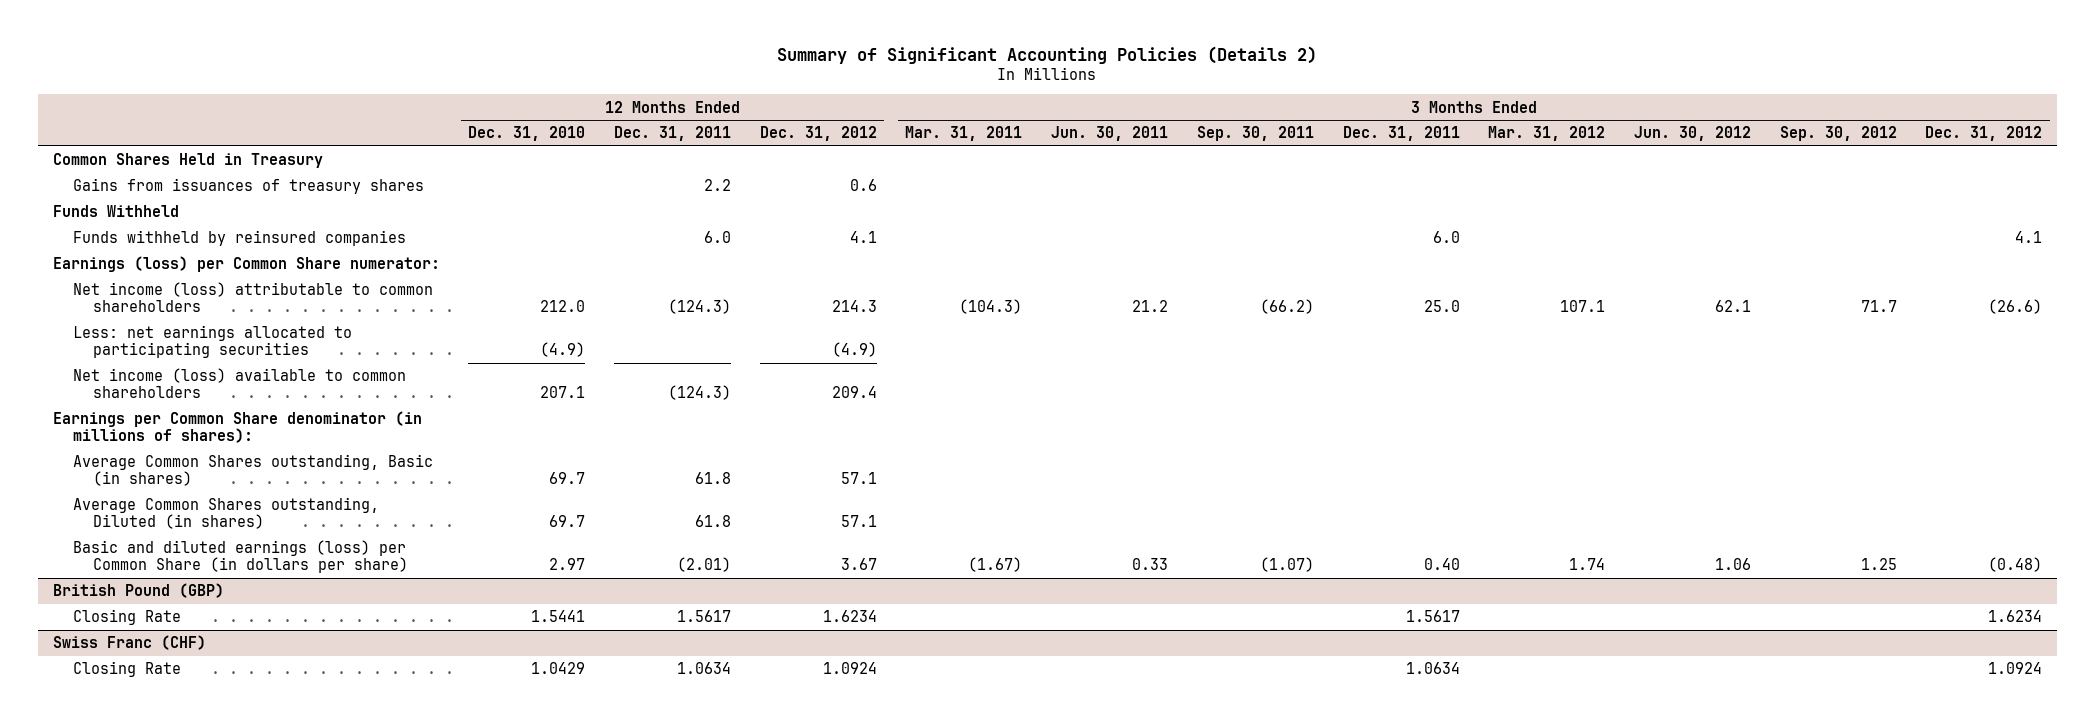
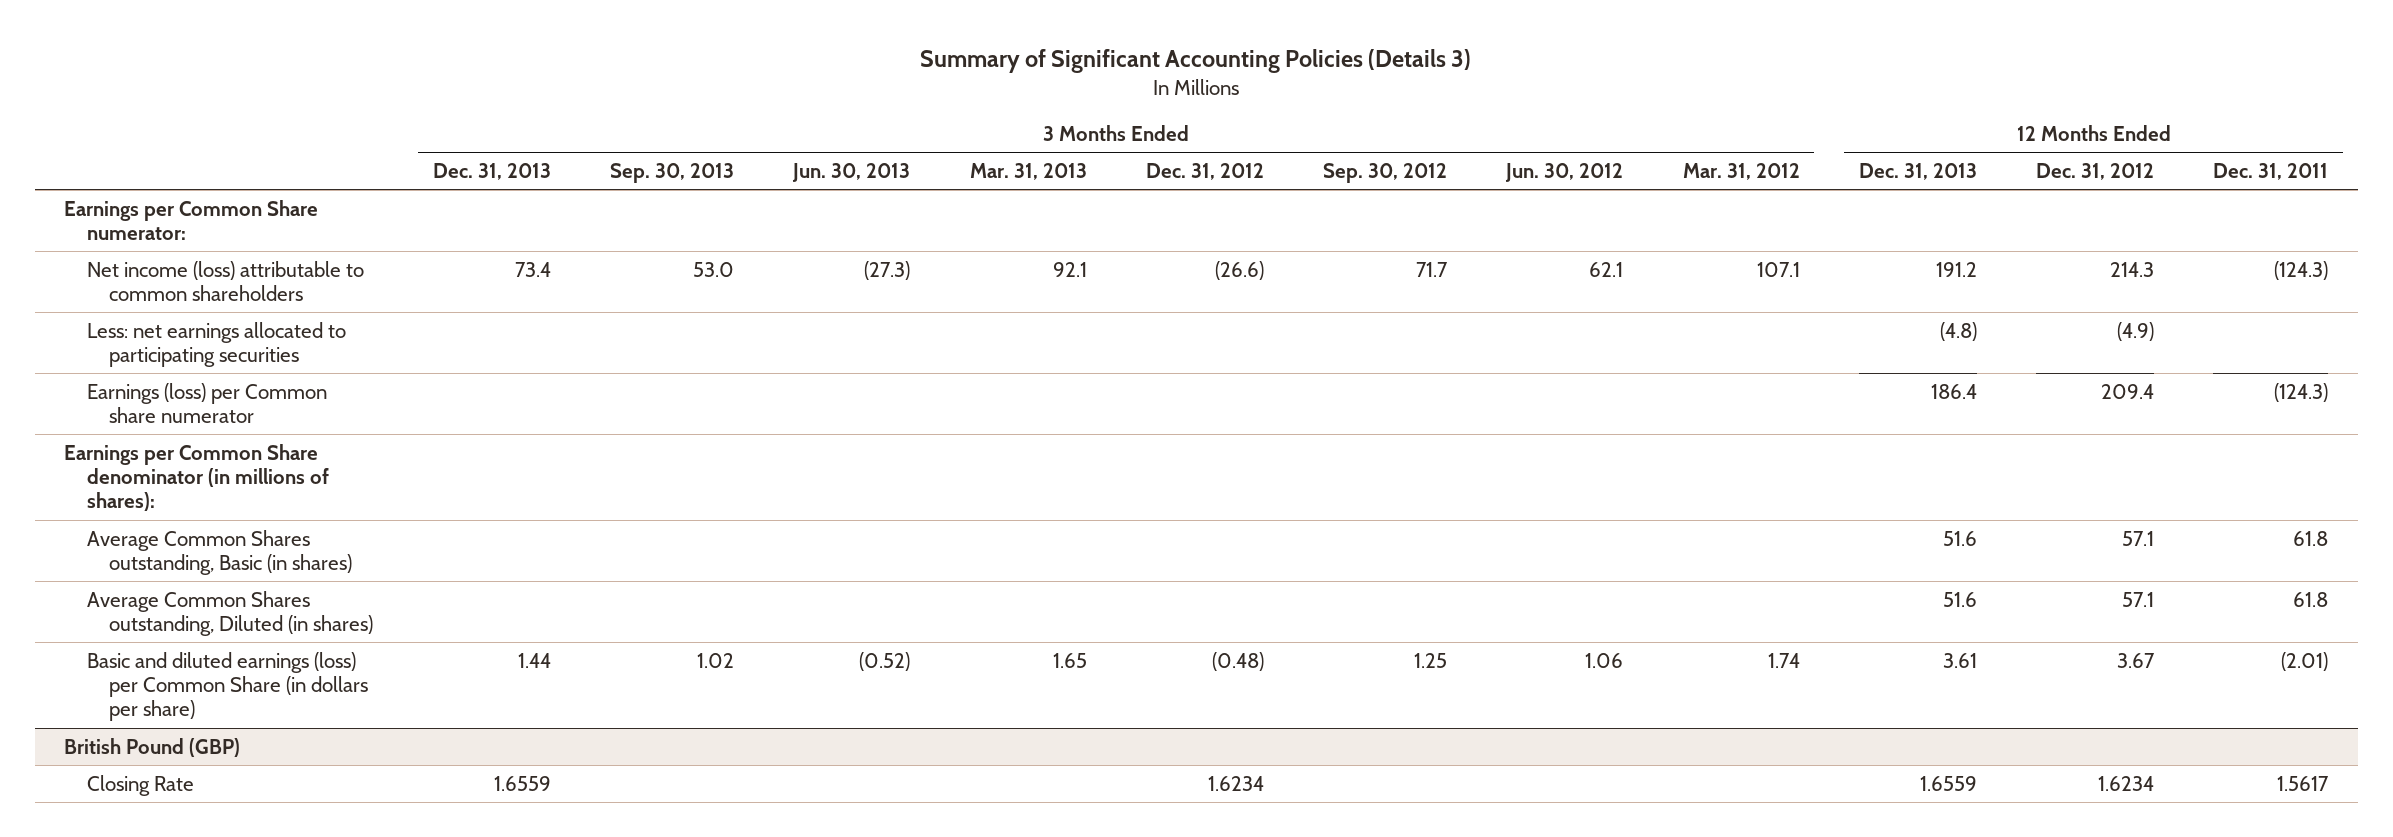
[777,45,1318,64] Summary of Significant Accounting Policies (Details 2) -> [920,48,1472,73] Summary of Significant Accounting Policies (Details 3)
[468,126,586,142] Dec. 31, 2010 -> none
[905,126,1023,142] Mar. 31, 2011 -> none
[1051,126,1169,142] Jun. 30, 2011 -> none
[1196,126,1314,142] Sep. 30, 2011 -> none
[1342,126,1460,142] Dec. 31, 2011 -> none
none -> [432,163,551,181] Dec. 31, 2013
none -> [609,163,734,184] Sep. 30, 2013
none -> [792,163,911,183] Jun. 30, 2013
none -> [969,163,1087,181] Mar. 31, 2013
none -> [1858,163,1977,181] Dec. 31, 2013
[52,153,323,169] Common Shares Held in Treasury -> none
[72,178,424,195] Gains from issuances of treasury shares -> none
[52,205,179,218] Funds Withheld -> none
[72,230,406,247] Funds withheld by reinsured companies -> none
[52,256,440,273] Earnings (loss) per Common Share numerator: -> [64,199,319,241] Earnings per Common Share numerator:
[72,368,406,399] Net income (loss) available to common shareholders -> [86,382,327,424] Earnings (loss) per Common share numerator
[52,635,206,651] Swiss Franc (CHF) -> none
[72,661,181,678] Closing Rate -> none

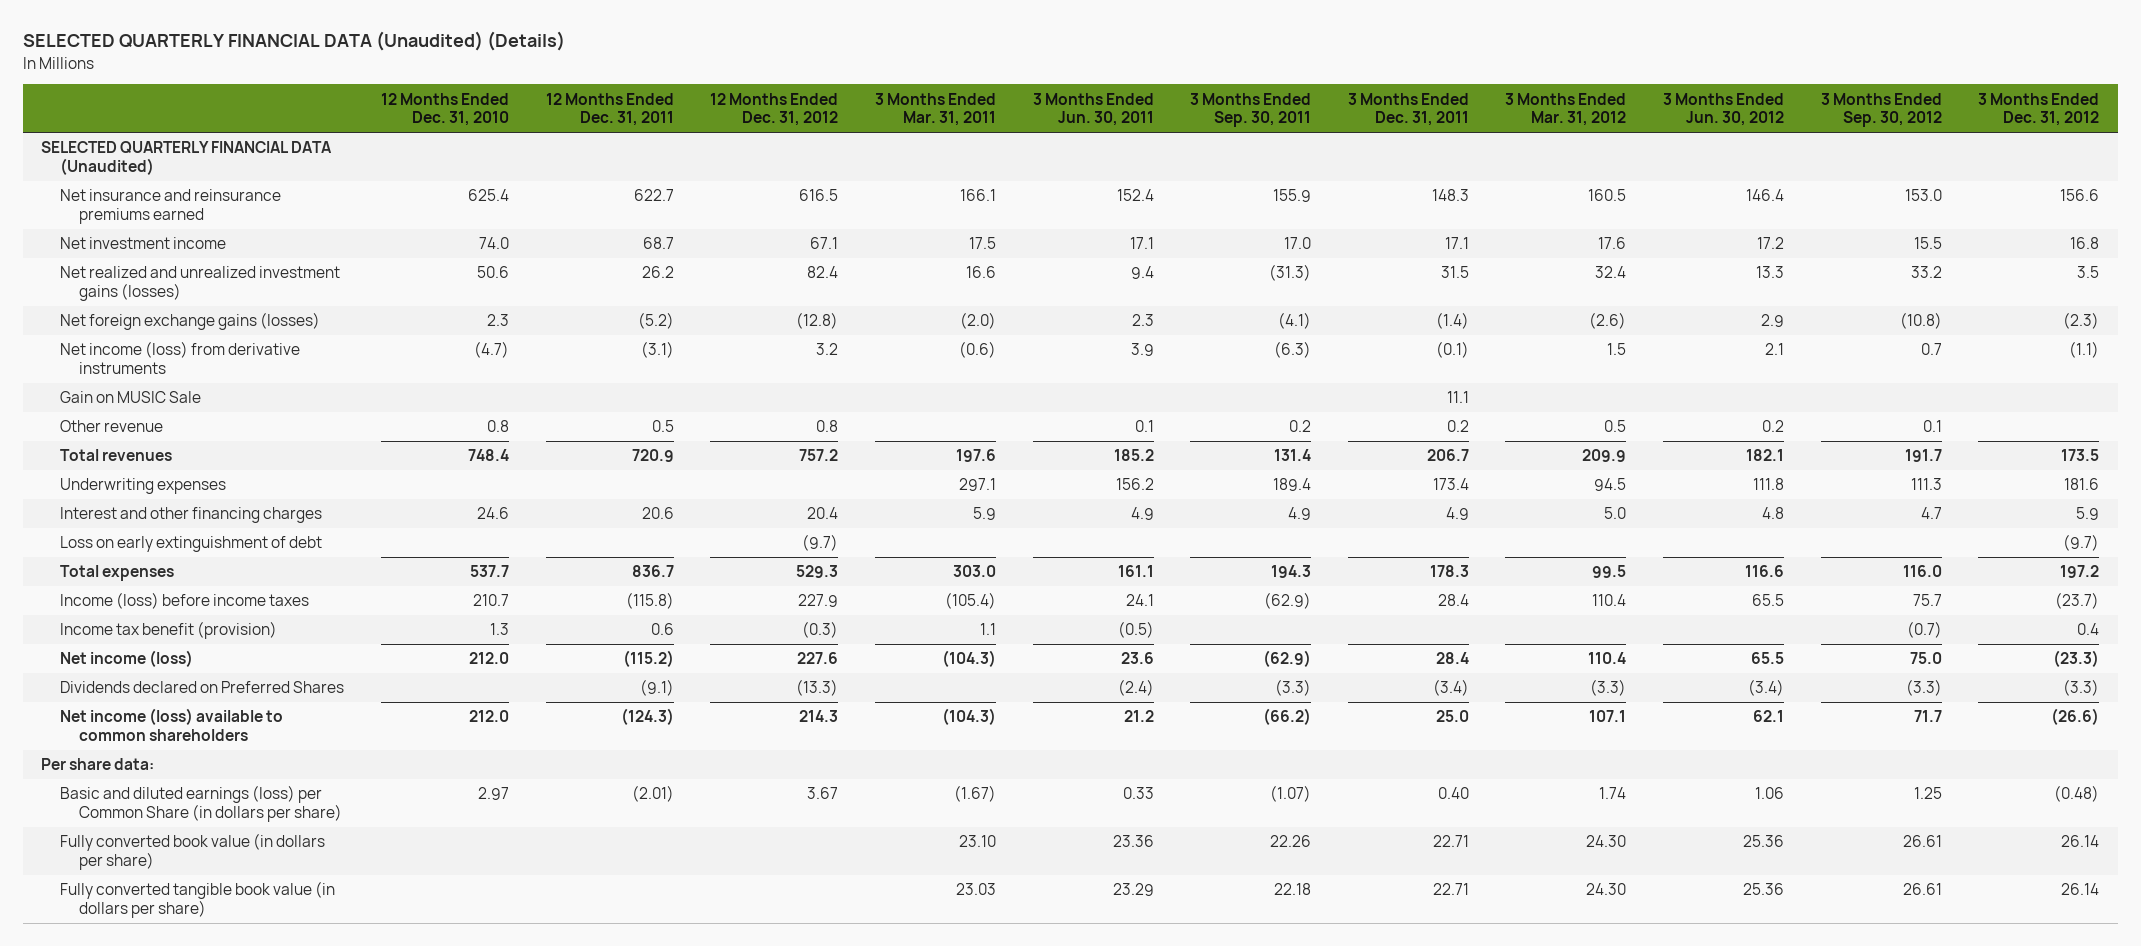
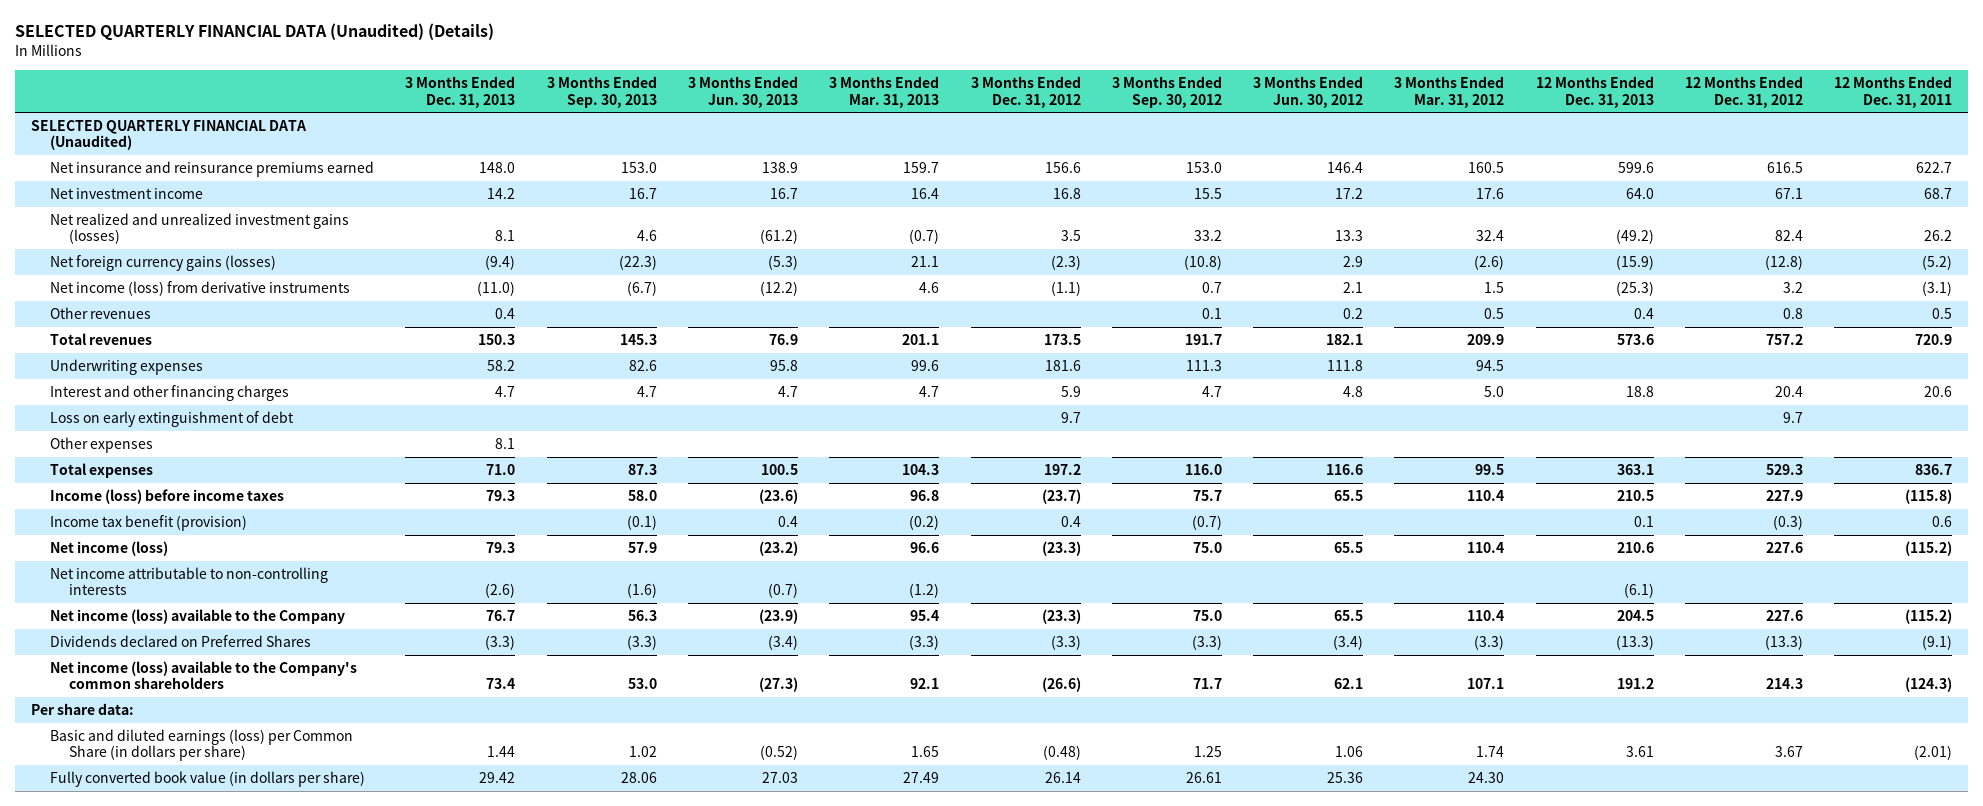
[380,92,509,127] 12 Months Ended Dec. 31, 2010 -> none
[874,92,996,127] 3 Months Ended Mar. 31, 2011 -> none
[1032,92,1154,127] 3 Months Ended Jun. 30, 2011 -> none
[1190,92,1312,128] 3 Months Ended Sep. 30, 2011 -> none
[1347,92,1469,127] 3 Months Ended Dec. 31, 2011 -> none
none -> [405,76,516,108] 3 Months Ended Dec. 31, 2013
none -> [546,76,657,108] 3 Months Ended Sep. 30, 2013
none -> [687,76,798,108] 3 Months Ended Jun. 30, 2013
none -> [829,76,940,108] 3 Months Ended Mar. 31, 2013
none -> [1535,76,1654,108] 12 Months Ended Dec. 31, 2013
[60,312,321,331] Net foreign exchange gains (losses) -> [50,255,277,272] Net foreign currency gains (losses)
[60,391,202,404] Gain on MUSIC Sale -> none
[60,420,164,433] Other revenue -> [50,307,152,320] Other revenues
[802,534,839,552] (9.7) -> [1782,412,1803,424] 9.7
[2063,534,2100,552] (9.7) -> [1060,412,1081,424] 9.7
none -> [50,437,154,454] Other expenses
none -> [50,567,329,596] Net income attributable to non-controlling interests
none -> [50,609,346,625] Net income (loss) available to the Company
[60,708,284,741] Net income (loss) available to common shareholders -> [50,661,358,690] Net income (loss) available to the Company's common shareholders
[60,881,336,918] Fully converted tangible book value (in dollars per share) -> none

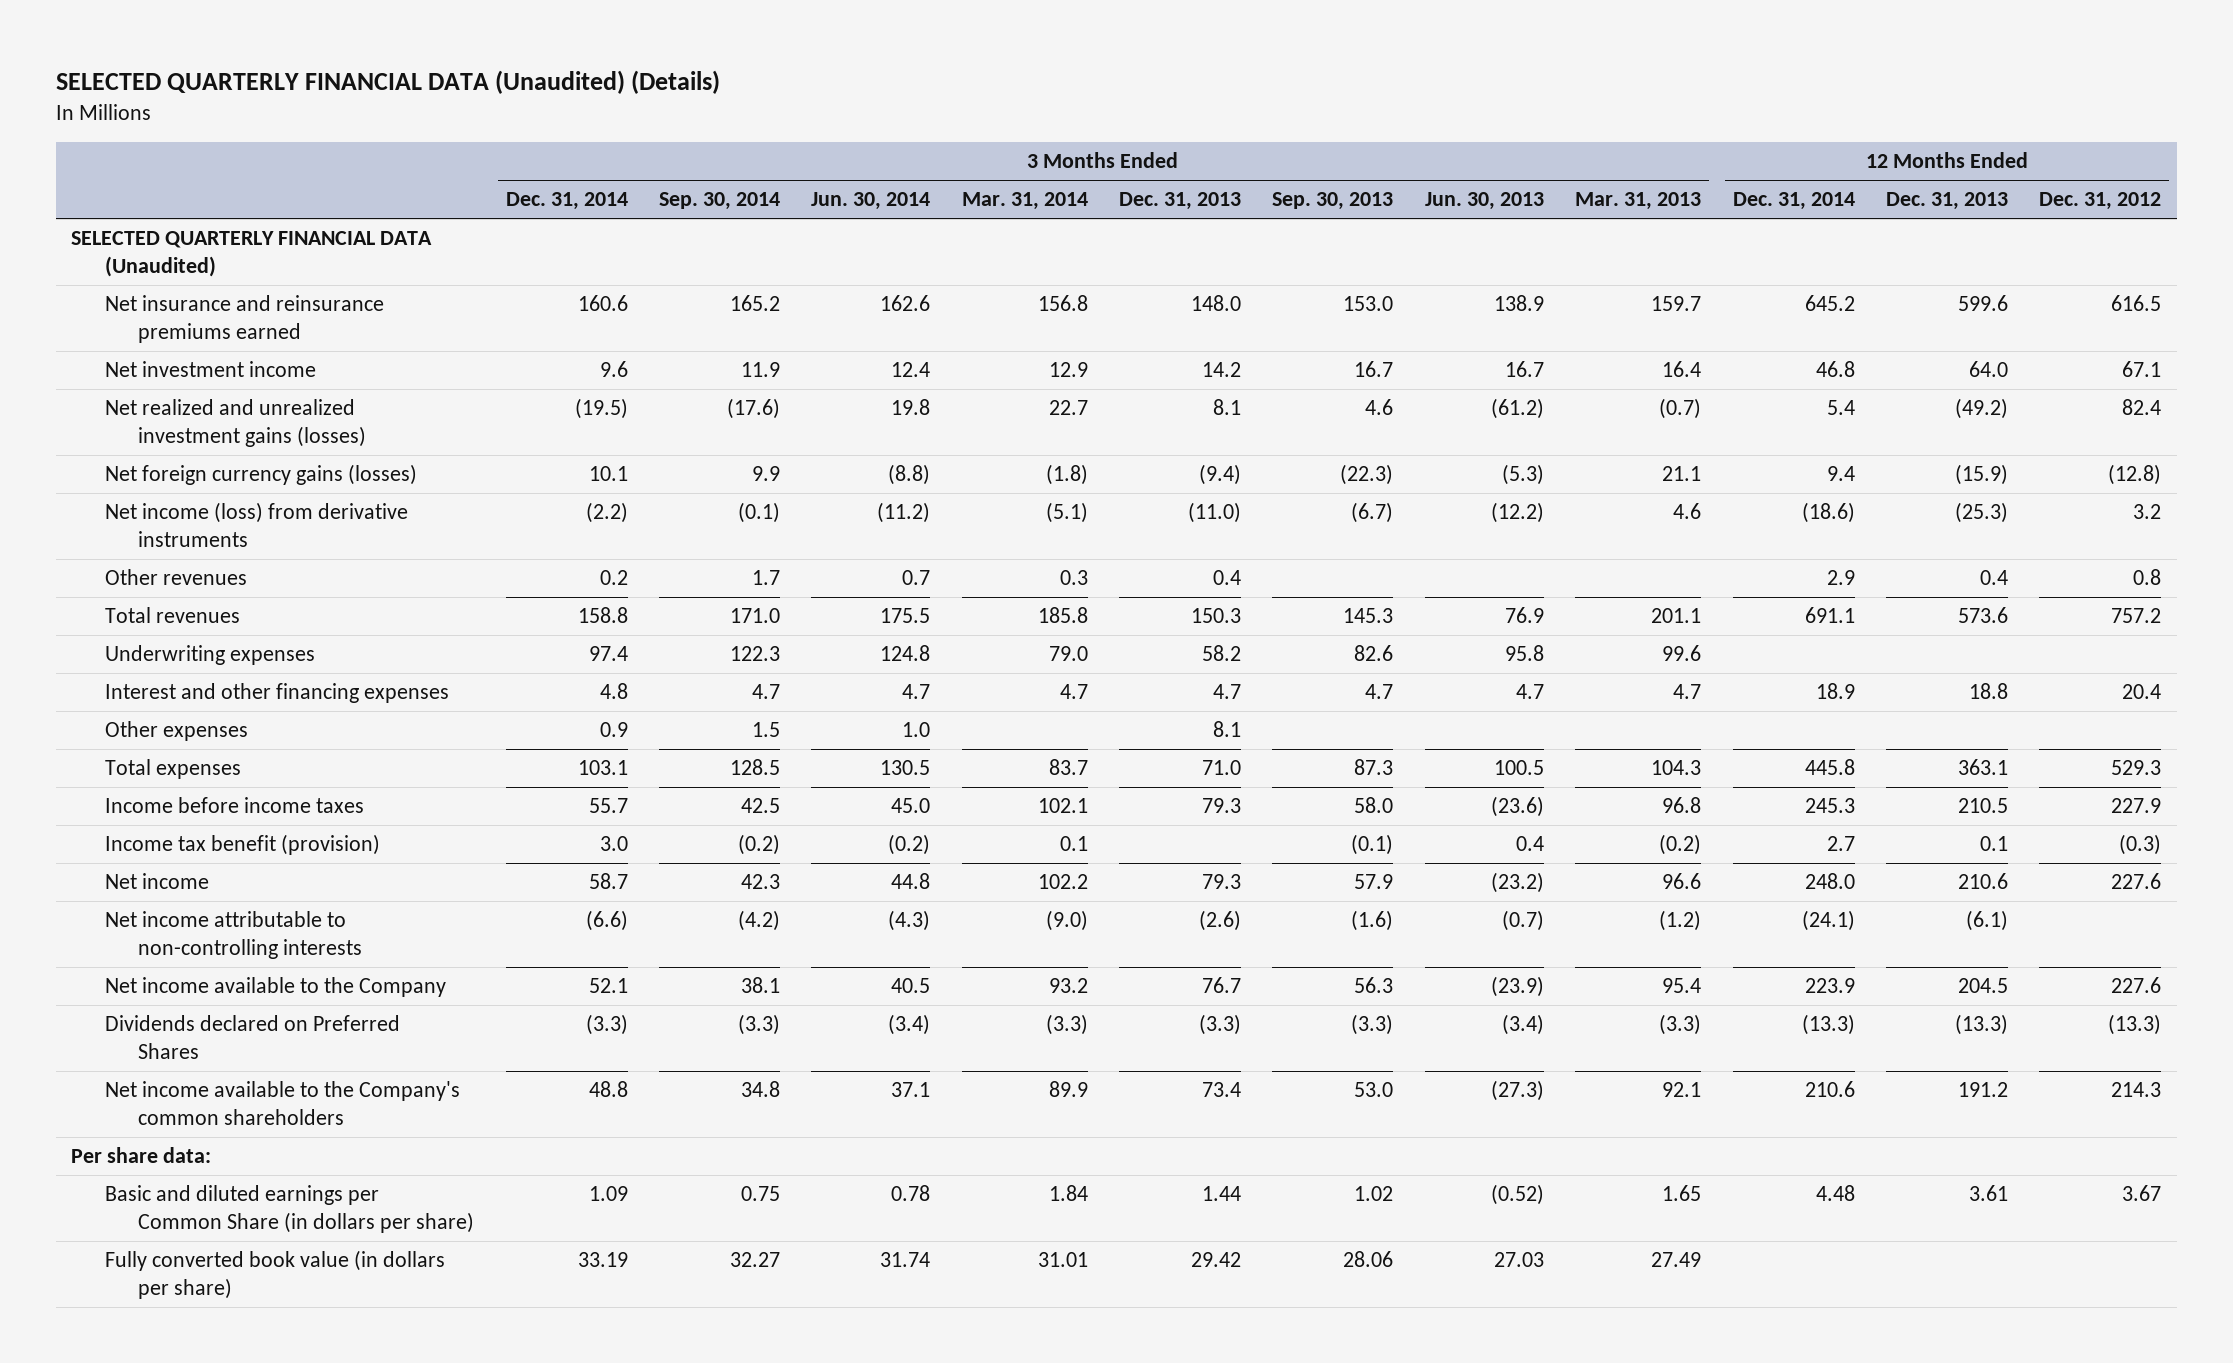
[970,76,1081,108] 3 Months Ended Dec. 31, 2012 -> none
[1111,76,1222,108] 3 Months Ended Sep. 30, 2012 -> none
[1253,76,1364,108] 3 Months Ended Jun. 30, 2012 -> none
[1394,76,1505,108] 3 Months Ended Mar. 31, 2012 -> none
[1834,76,1953,108] 12 Months Ended Dec. 31, 2011 -> none
none -> [505,192,628,211] Dec. 31, 2014
none -> [658,192,780,211] Sep. 30, 2014
none -> [811,192,931,211] Jun. 30, 2014
none -> [961,192,1088,211] Mar. 31, 2014
none -> [1732,192,1855,211] Dec. 31, 2014
[50,411,295,428] Loss on early extinguishment of debt -> none
[50,385,290,402] Interest and other financing charges -> [104,683,449,704] Interest and other financing expenses
[50,489,285,505] Income (loss) before income taxes -> [104,797,364,814] Income before income taxes
[50,541,169,557] Net income (loss) -> [104,873,209,890] Net income
[50,609,346,625] Net income (loss) available to the Company -> [104,977,446,998] Net income available to the Company
[50,661,358,690] Net income (loss) available to the Company's common shareholders -> [104,1081,460,1126] Net income available to the Company's common shareholders
[50,729,354,762] Basic and diluted earnings (loss) per Common Share (in dollars per share) -> [104,1185,475,1234] Basic and diluted earnings per Common Share (in dollars per share)

